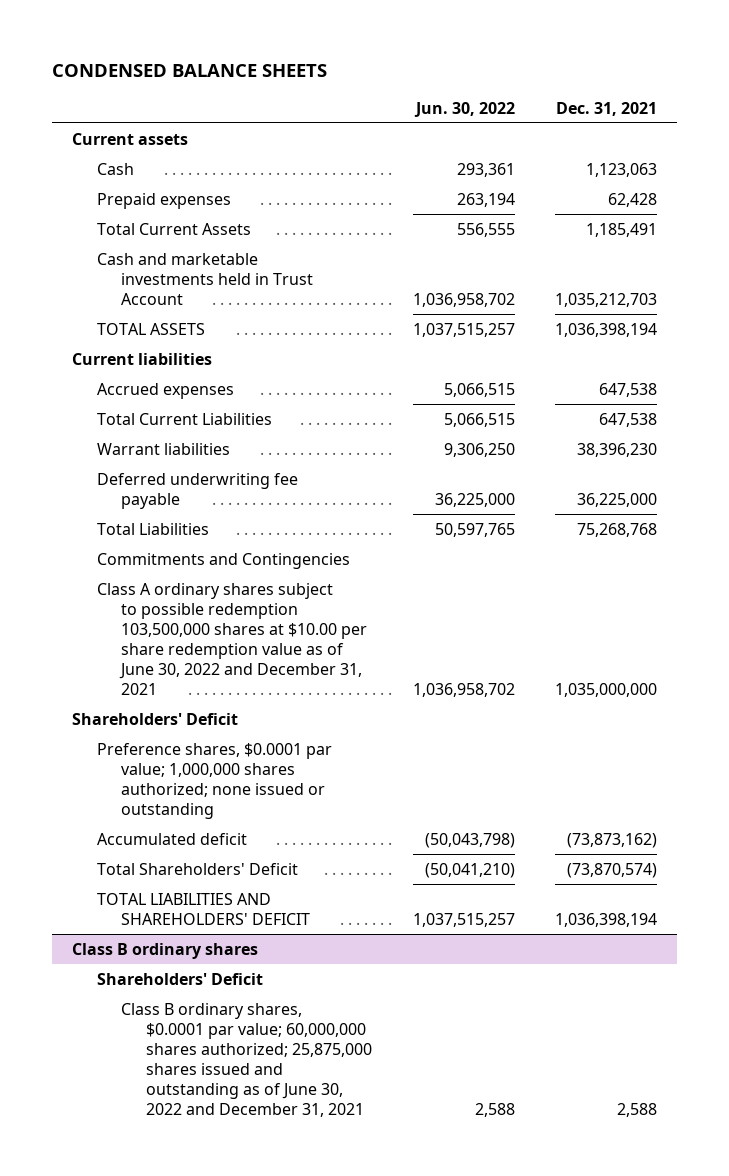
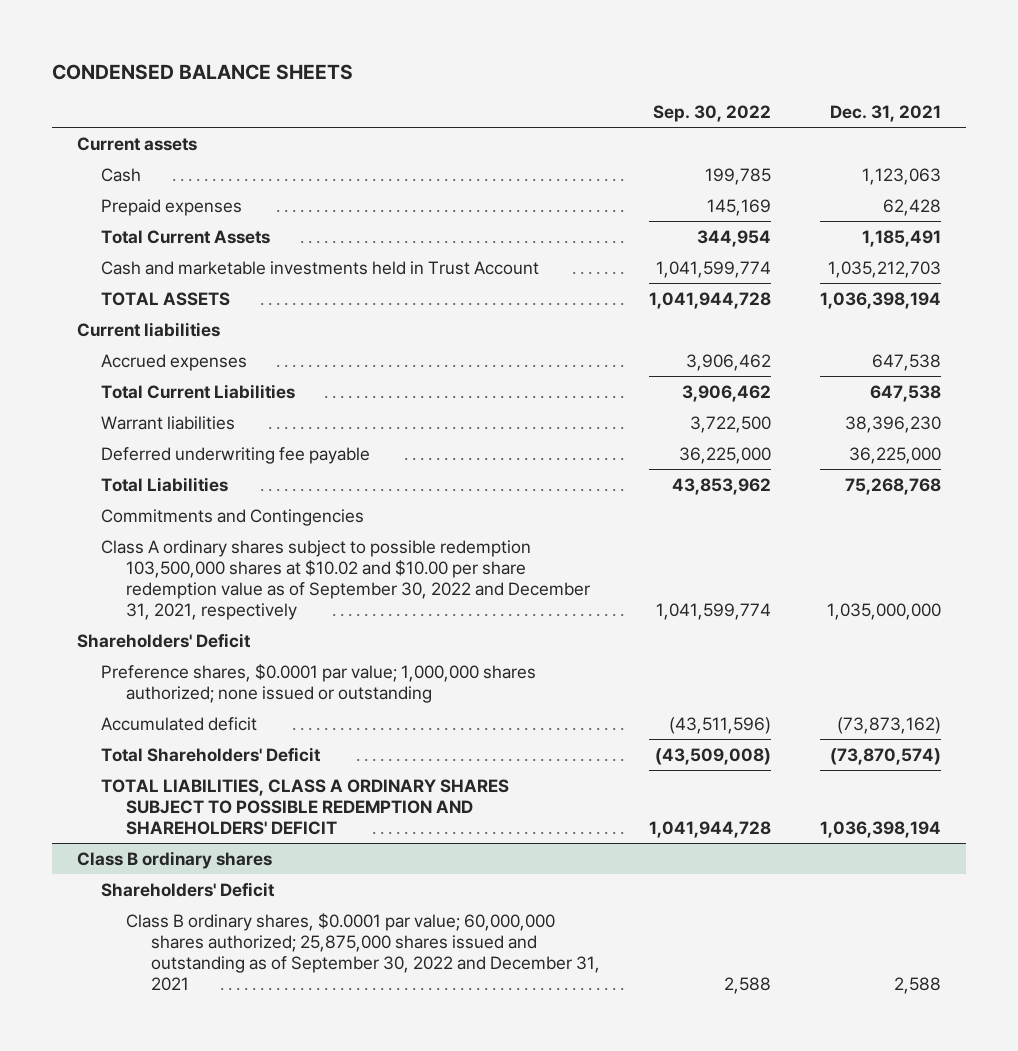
[413,101,515,117] Jun. 30, 2022 -> none
none -> [652,105,771,123] Sep. 30, 2022
[96,582,368,696] Class A ordinary shares subject to possible redemption 103,500,000 shares at $10.00 per share redemption value as of June 30, 2022 and December 31, 2021 -> [101,539,590,621] Class A ordinary shares subject to possible redemption 103,500,000 shares at $10.02 and $10.00 per share redemption value as of September 30, 2022 and December 31, 2021, respectively
[96,892,311,925] TOTAL LIABILITIES AND SHAREHOLDERS' DEFICIT -> [101,778,510,836] TOTAL LIABILITIES, CLASS A ORDINARY SHARES SUBJECT TO POSSIBLE REDEMPTION AND SHAREHOLDERS' DEFICIT
[121,1002,373,1118] Class B ordinary shares, $0.0001 par value; 60,000,000 shares authorized; 25,875,000 shares issued and outstanding as of June 30, 2022 and December 31, 2021 -> [125,912,600,992] Class B ordinary shares, $0.0001 par value; 60,000,000 shares authorized; 25,875,000 shares issued and outstanding as of September 30, 2022 and December 31, 2021

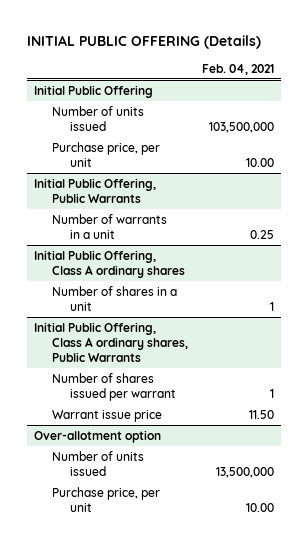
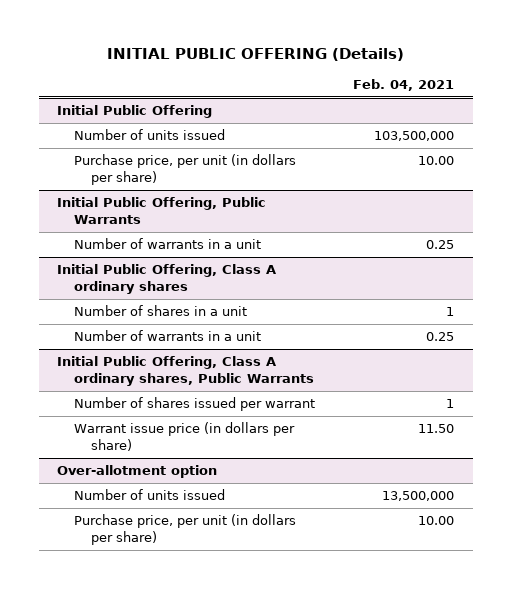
[52,141,161,167] Purchase price, per unit -> [74,154,297,185] Purchase price, per unit (in dollars per share)
none -> [74,330,262,342] Number of warrants in a unit
[52,409,163,422] Warrant issue price -> [74,422,296,451] Warrant issue price (in dollars per share)
[52,486,161,512] Purchase price, per unit -> [74,514,297,545] Purchase price, per unit (in dollars per share)

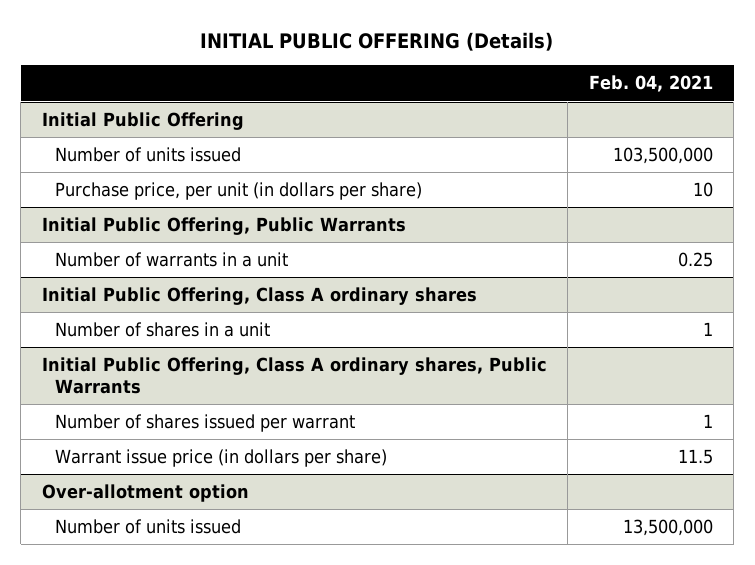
[417,156,454,166] 10.00 -> [692,182,713,198] 10
[74,330,262,342] Number of warrants in a unit -> none
[417,424,454,434] 11.50 -> [677,449,713,465] 11.5
[74,514,297,545] Purchase price, per unit (in dollars per share) -> none

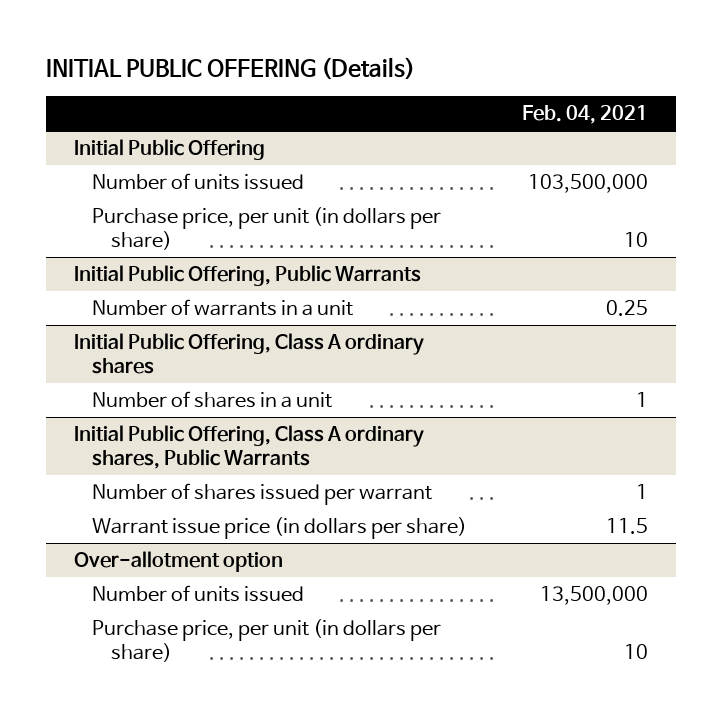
none -> [92,619,442,663] Purchase price, per unit (in dollars per share)

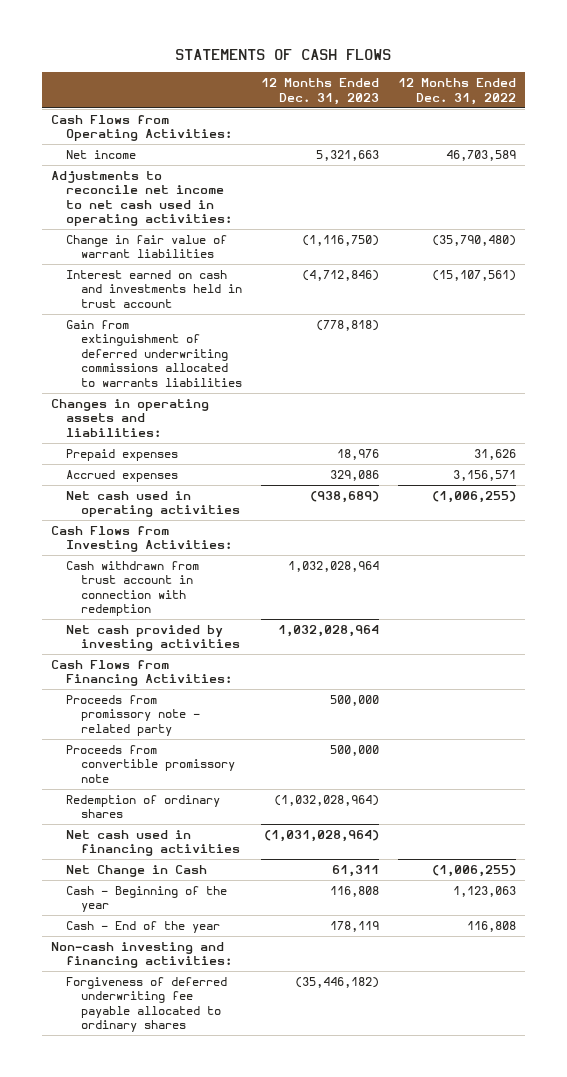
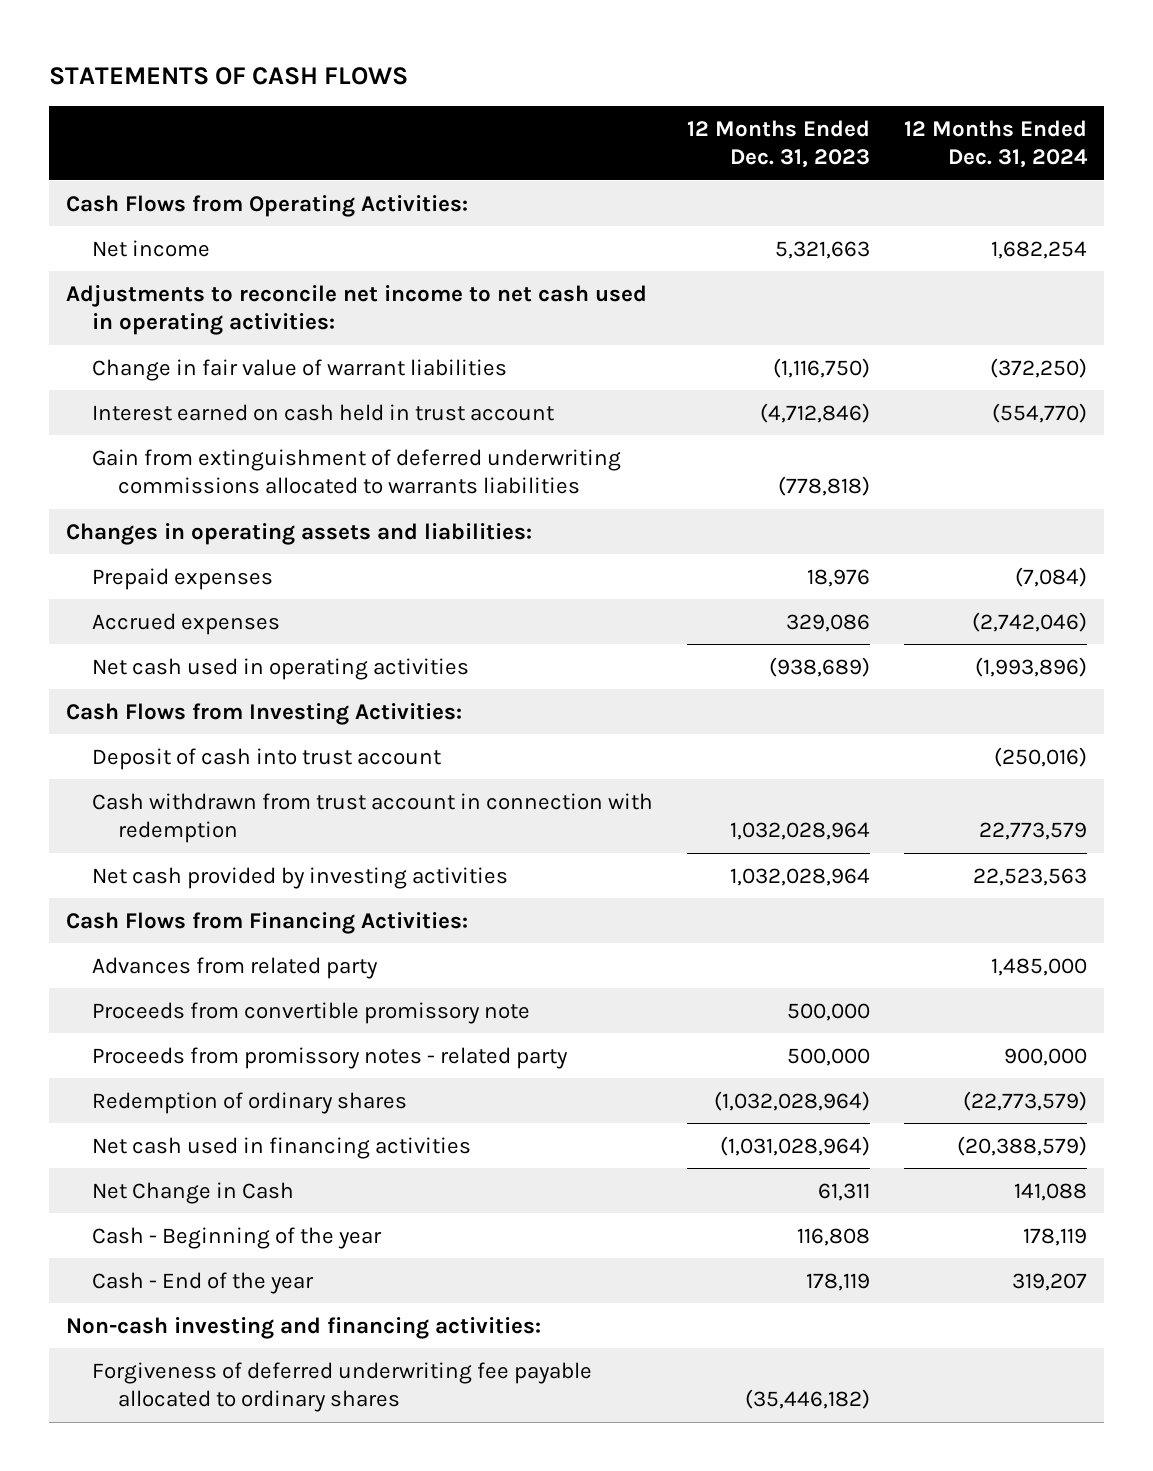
[397,78,516,105] 12 Months Ended Dec. 31, 2022 -> none
none -> [903,119,1088,169] 12 Months Ended Dec. 31, 2024
[66,269,243,308] Interest earned on cash and investments held in trust account -> [92,403,555,421] Interest earned on cash held in trust account
none -> [92,747,442,770] Deposit of cash into trust account
[66,694,201,736] Proceeds from promissory note - related party -> none
none -> [92,956,379,979] Advances from related party
none -> [92,1046,569,1069] Proceeds from promissory notes - related party

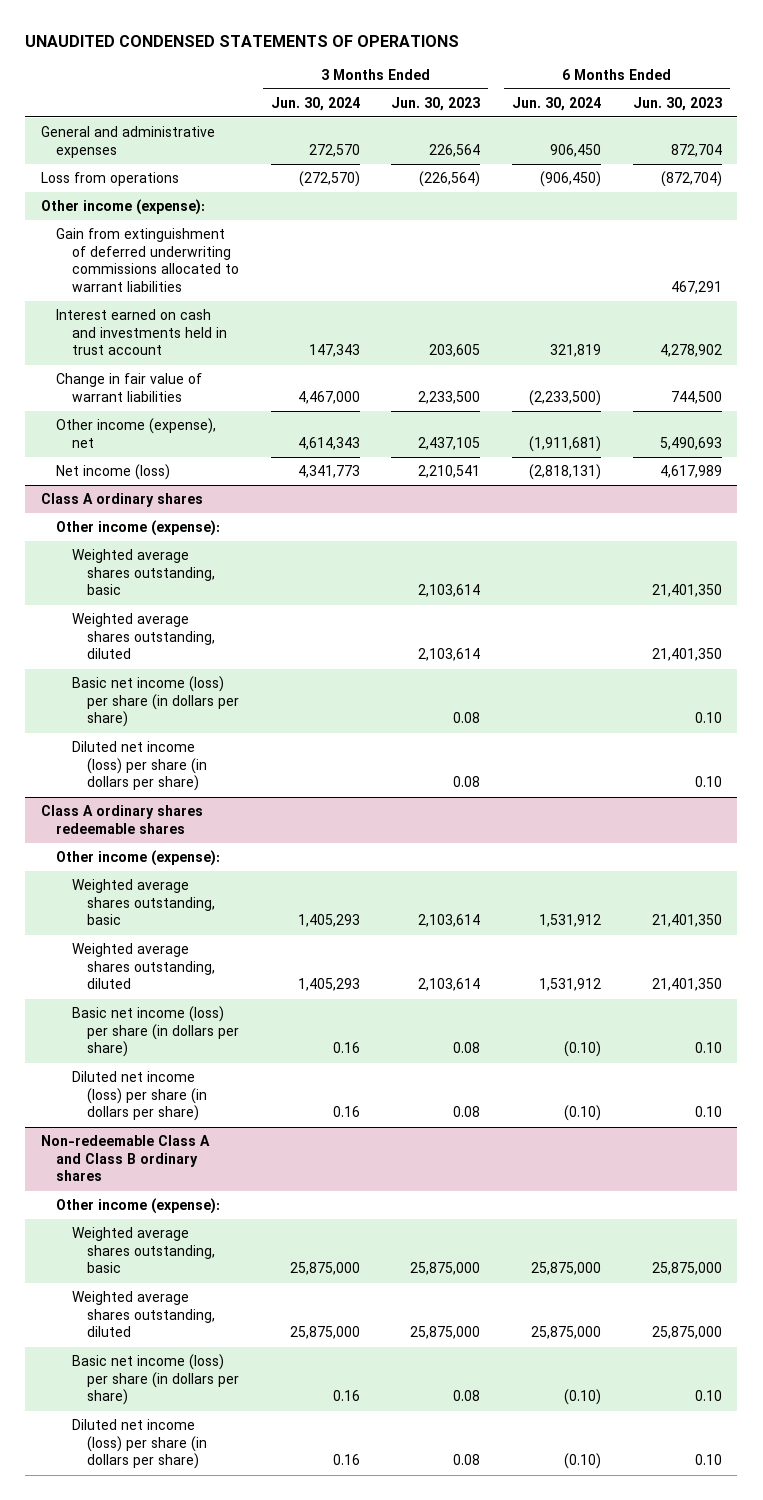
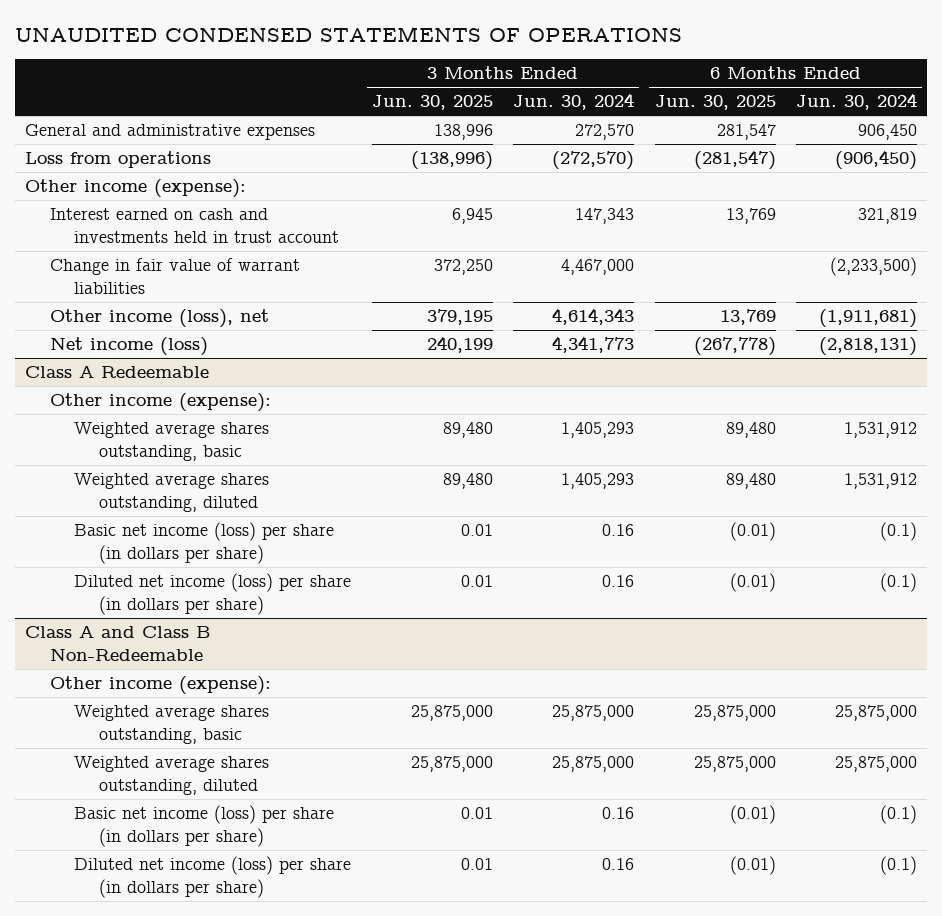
[391,96,481,111] Jun. 30, 2023 -> none
[632,96,722,111] Jun. 30, 2023 -> none
none -> [371,95,493,111] Jun. 30, 2025
none -> [654,95,776,111] Jun. 30, 2025
[56,227,239,293] Gain from extinguishment of deferred underwriting commissions allocated to warrant liabilities -> none
[56,417,217,448] Other income (expense), net -> [49,309,269,329] Other income (loss), net
[41,492,204,507] Class A ordinary shares -> none
[56,519,221,536] Other income (expense): -> none
[71,548,216,596] Weighted average shares outstanding, basic -> none
[71,612,216,660] Weighted average shares outstanding, diluted -> none
[71,675,240,728] Basic net income (loss) per share (in dollars per share) -> none
[71,740,208,792] Diluted net income (loss) per share (in dollars per share) -> none
[41,804,204,834] Class A ordinary shares redeemable shares -> [24,366,209,379] Class A Redeemable
[564,1041,602,1058] (0.10) -> [879,522,917,542] (0.1)
[564,1105,602,1122] (0.10) -> [879,573,917,593] (0.1)
[41,1134,211,1182] Non-redeemable Class A and Class B ordinary shares -> [24,626,211,661] Class A and Class B Non-Redeemable
[564,1389,602,1406] (0.10) -> [879,805,917,825] (0.1)
[564,1453,602,1470] (0.10) -> [879,856,917,876] (0.1)

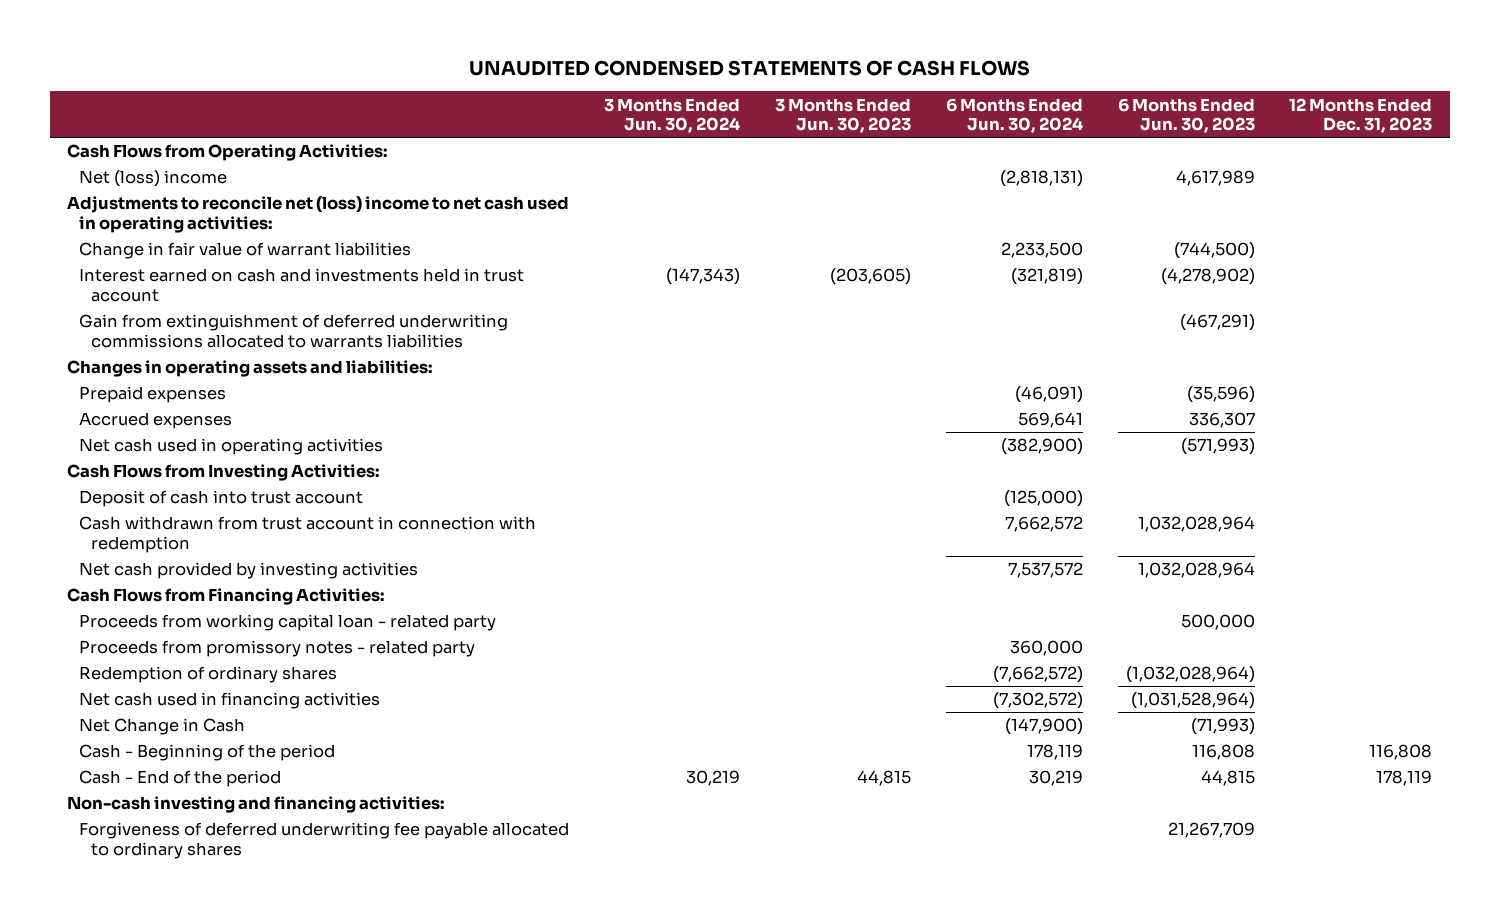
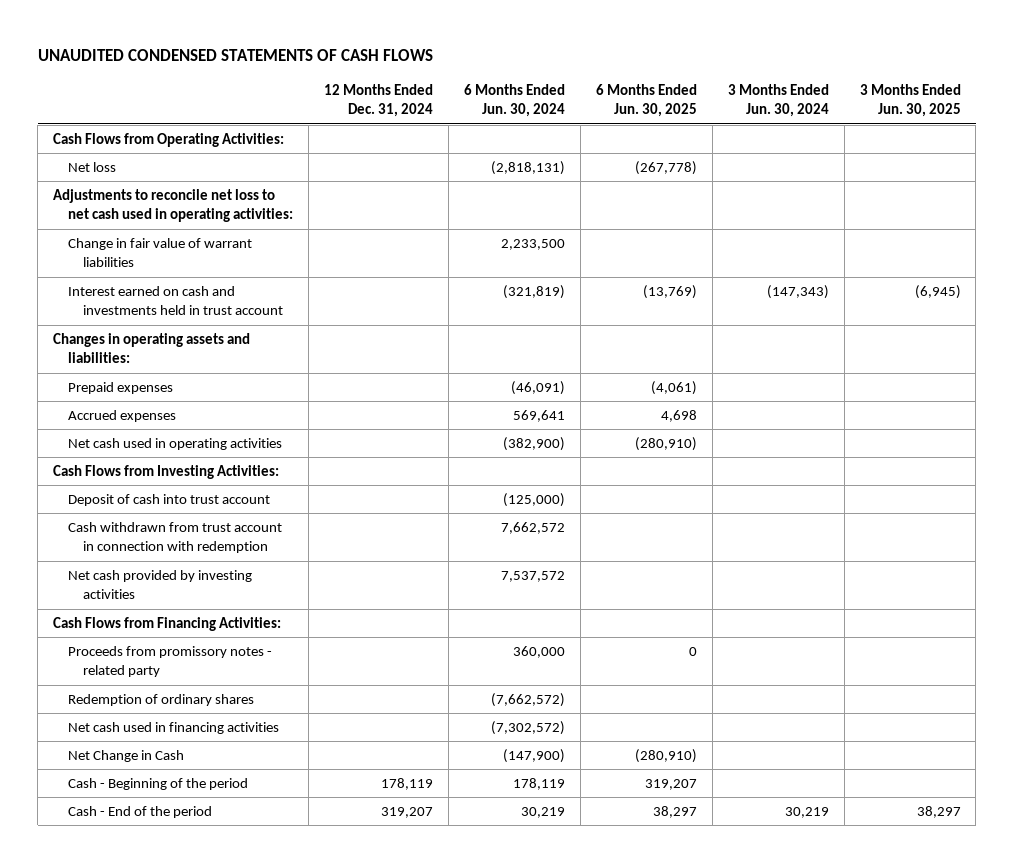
[774,97,911,134] 3 Months Ended Jun. 30, 2023 -> none
[1117,97,1255,134] 6 Months Ended Jun. 30, 2023 -> none
[1289,97,1433,134] 12 Months Ended Dec. 31, 2023 -> none
none -> [324,83,434,118] 12 Months Ended Dec. 31, 2024
none -> [595,83,697,118] 6 Months Ended Jun. 30, 2025
none -> [859,83,961,118] 3 Months Ended Jun. 30, 2025
[79,170,228,188] Net (loss) income -> [68,162,117,173] Net loss
[67,196,570,233] Adjustments to reconcile net (loss) income to net cash used in operating activities: -> [53,189,294,223] Adjustments to reconcile net loss to net cash used in operating activities:
[79,314,509,348] Gain from extinguishment of deferred underwriting commissions allocated to warrants liabilities -> none
[79,614,497,632] Proceeds from working capital loan - related party -> none
[67,796,446,814] Non-cash investing and financing activities: -> none
[79,822,570,859] Forgiveness of deferred underwriting fee payable allocated to ordinary shares -> none

